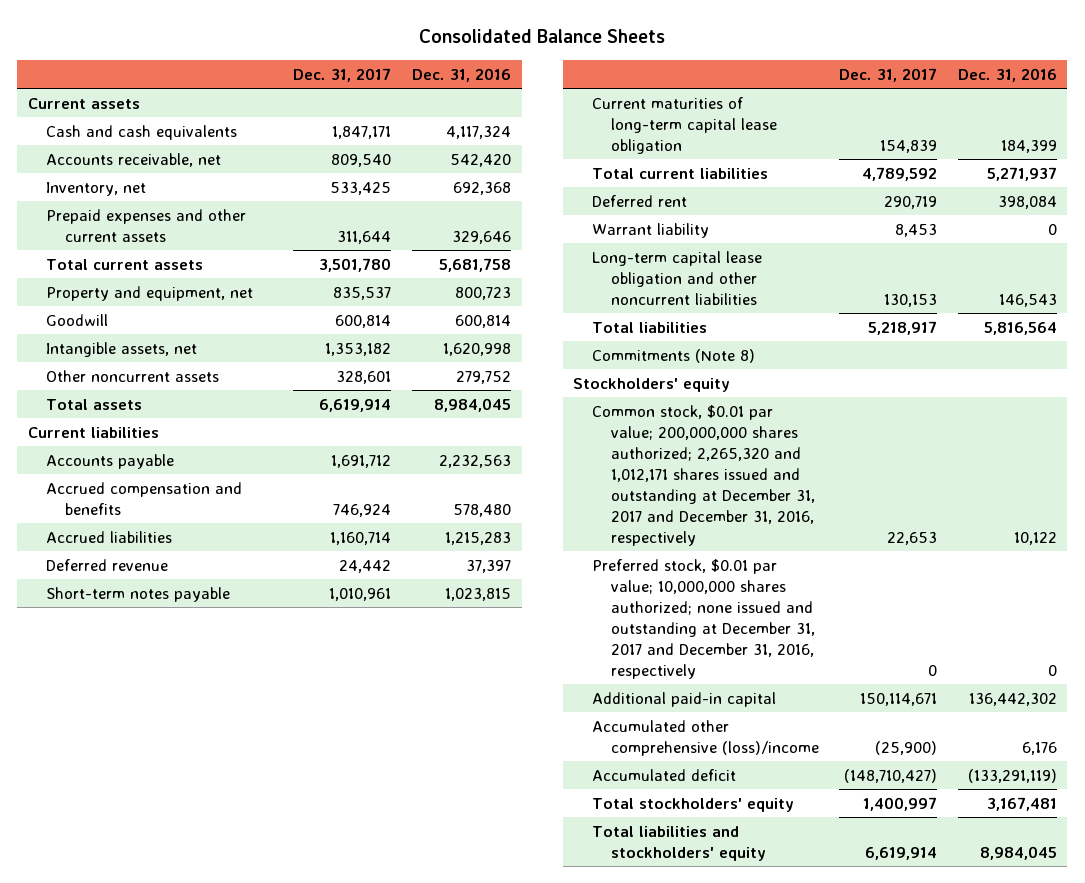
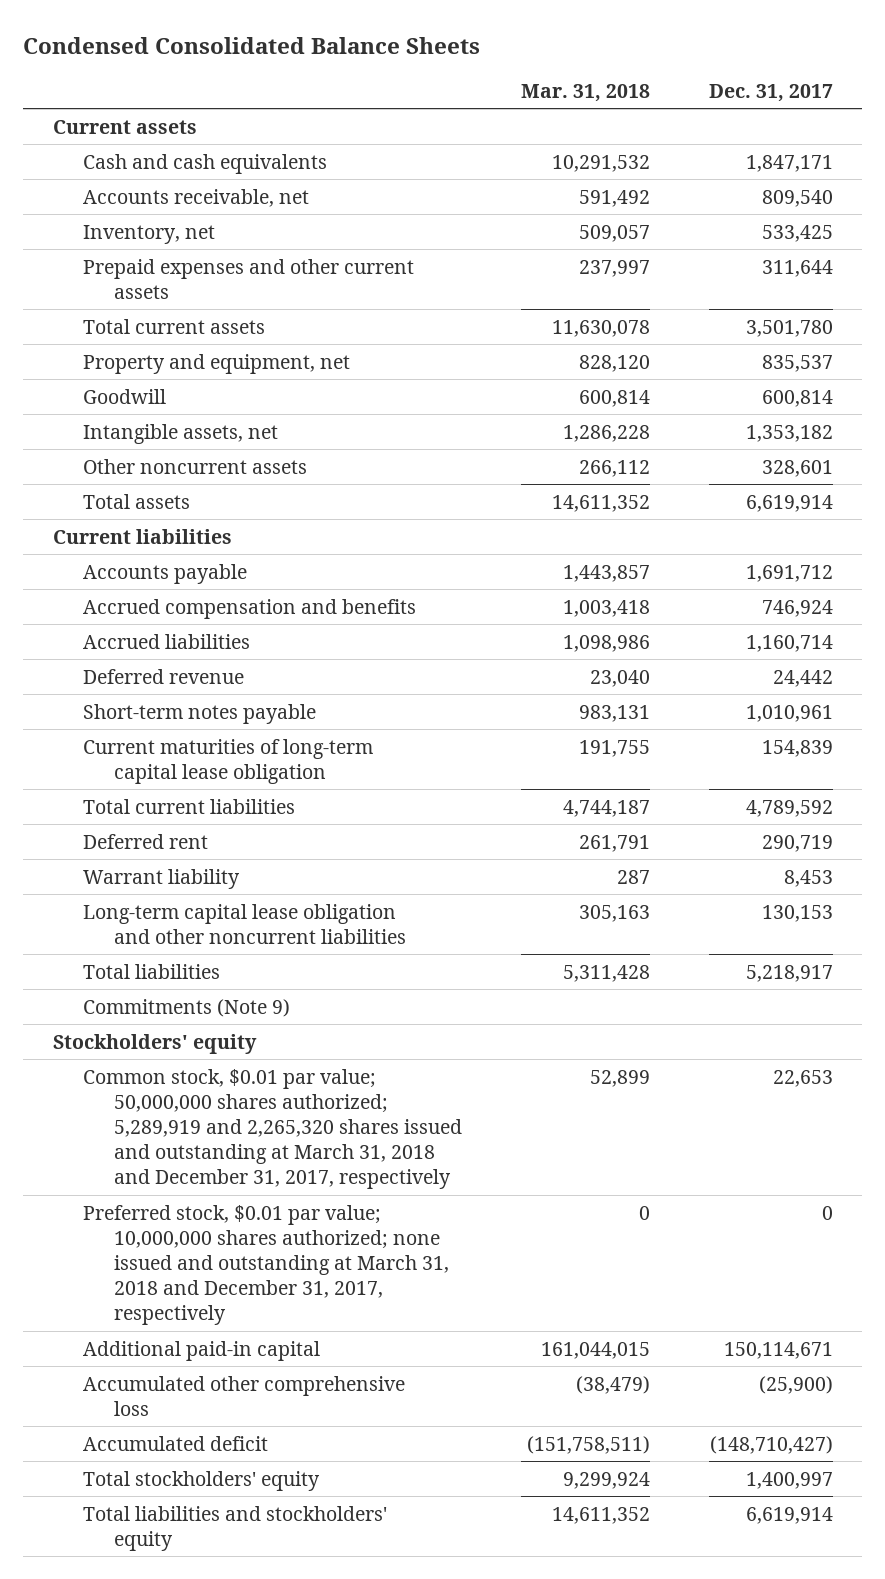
[419,29,666,44] Consolidated Balance Sheets -> [23,36,481,54] Condensed Consolidated Balance Sheets
[412,67,512,82] Dec. 31, 2016 -> none
none -> [521,83,651,102] Mar. 31, 2018
[592,348,756,363] Commitments (Note 8) -> [83,998,291,1017] Commitments (Note 9)
[592,404,815,546] Common stock, $0.01 par value; 200,000,000 shares authorized; 2,265,320 and 1,012,171 shares issued and outstanding at December 31, 2017 and December 31, 2016, respectively -> [83,1068,463,1190] Common stock, $0.01 par value; 50,000,000 shares authorized; 5,289,919 and 2,265,320 shares issued and outstanding at March 31, 2018 and December 31, 2017, respectively
[592,558,815,679] Preferred stock, $0.01 par value; 10,000,000 shares authorized; none issued and outstanding at December 31, 2017 and December 31, 2016, respectively -> [83,1204,450,1326] Preferred stock, $0.01 par value; 10,000,000 shares authorized; none issued and outstanding at March 31, 2018 and December 31, 2017, respectively
[592,719,819,756] Accumulated other comprehensive (loss)/income -> [83,1375,406,1416] Accumulated other comprehensive loss

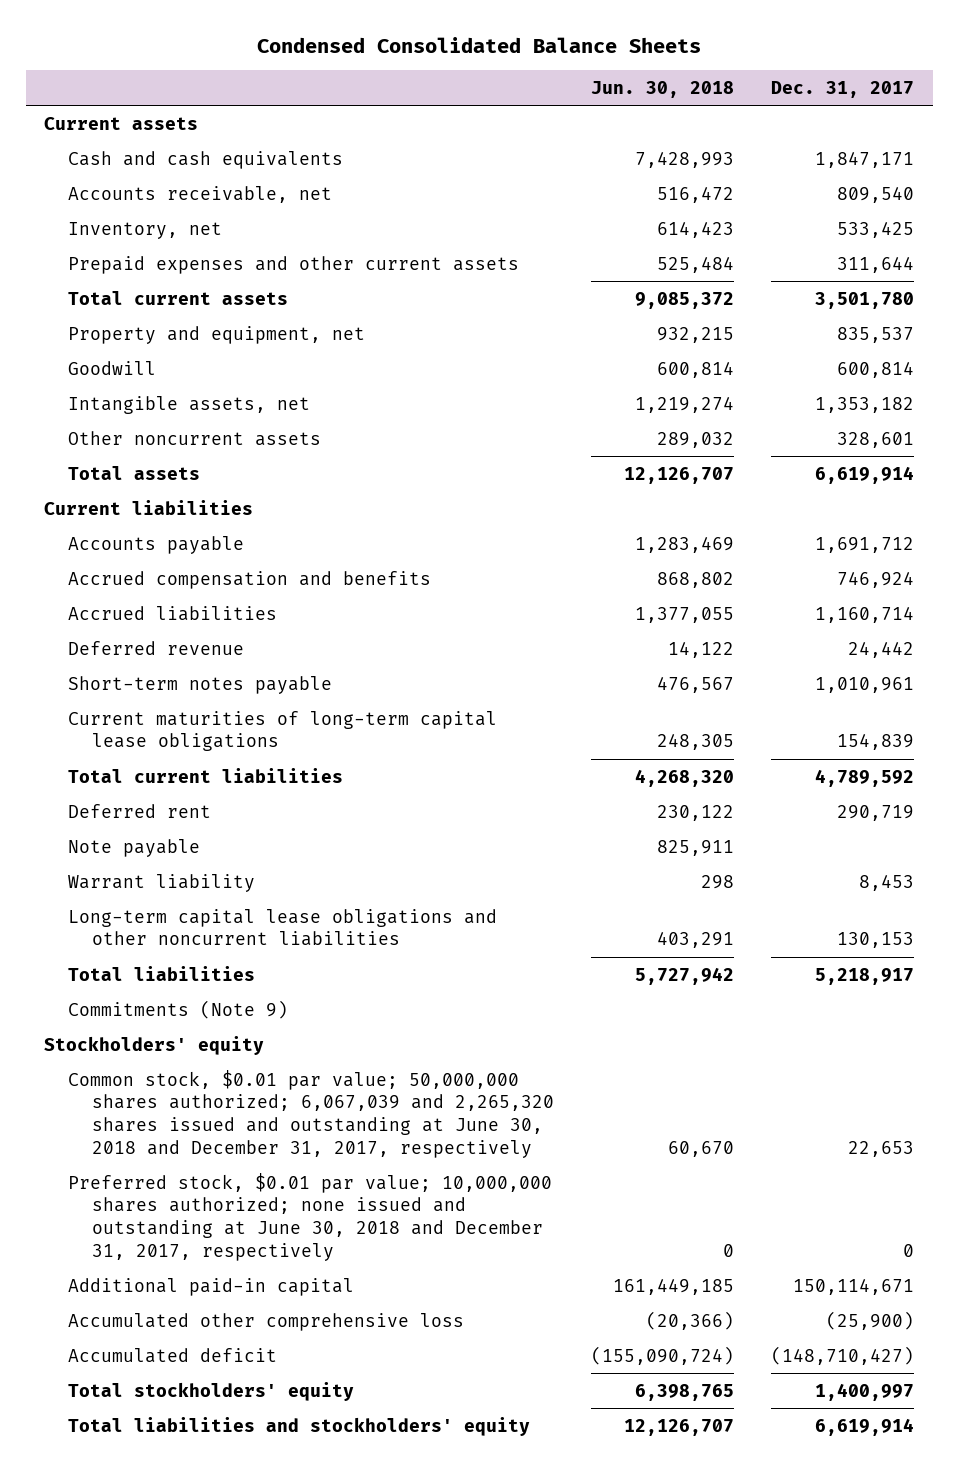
[521,83,651,102] Mar. 31, 2018 -> none
none -> [591,80,735,98] Jun. 30, 2018
[83,738,374,784] Current maturities of long-term capital lease obligation -> [68,710,498,752] Current maturities of long-term capital lease obligations
none -> [68,838,201,857] Note payable
[83,903,407,944] Long-term capital lease obligation and other noncurrent liabilities -> [68,908,498,947] Long-term capital lease obligations and other noncurrent liabilities
[83,1068,463,1190] Common stock, $0.01 par value; 50,000,000 shares authorized; 5,289,919 and 2,265,320 shares issued and outstanding at March 31, 2018 and December 31, 2017, respectively -> [68,1069,555,1158] Common stock, $0.01 par value; 50,000,000 shares authorized; 6,067,039 and 2,265,320 shares issued and outstanding at June 30, 2018 and December 31, 2017, respectively
[83,1204,450,1326] Preferred stock, $0.01 par value; 10,000,000 shares authorized; none issued and outstanding at March 31, 2018 and December 31, 2017, respectively -> [68,1172,553,1261] Preferred stock, $0.01 par value; 10,000,000 shares authorized; none issued and outstanding at June 30, 2018 and December 31, 2017, respectively

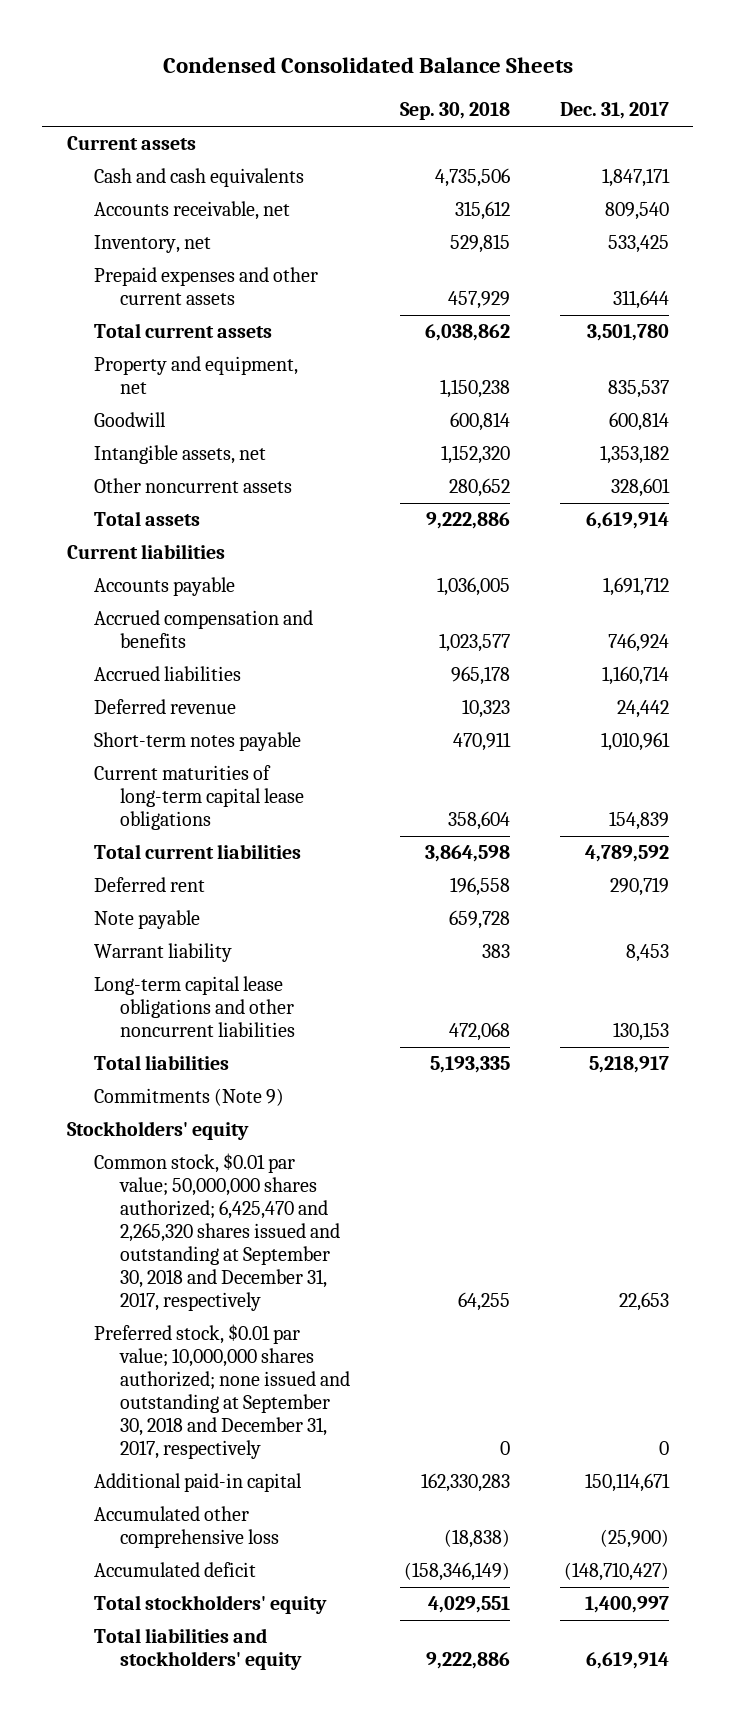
[591,80,735,98] Jun. 30, 2018 -> none
none -> [399,102,510,121] Sep. 30, 2018
[68,1069,555,1158] Common stock, $0.01 par value; 50,000,000 shares authorized; 6,067,039 and 2,265,320 shares issued and outstanding at June 30, 2018 and December 31, 2017, respectively -> [93,1153,341,1311] Common stock, $0.01 par value; 50,000,000 shares authorized; 6,425,470 and 2,265,320 shares issued and outstanding at September 30, 2018 and December 31, 2017, respectively
[68,1172,553,1261] Preferred stock, $0.01 par value; 10,000,000 shares authorized; none issued and outstanding at June 30, 2018 and December 31, 2017, respectively -> [93,1324,351,1459] Preferred stock, $0.01 par value; 10,000,000 shares authorized; none issued and outstanding at September 30, 2018 and December 31, 2017, respectively

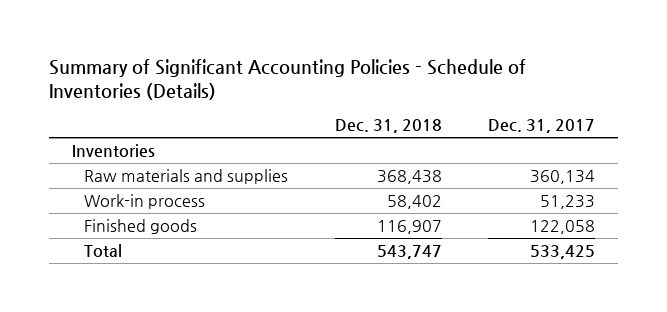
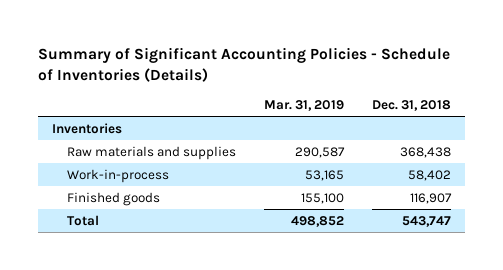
[488,119,596,134] Dec. 31, 2017 -> none
none -> [264,100,345,112] Mar. 31, 2019
[84,193,206,209] Work-in process -> [67,168,170,183] Work-in-process

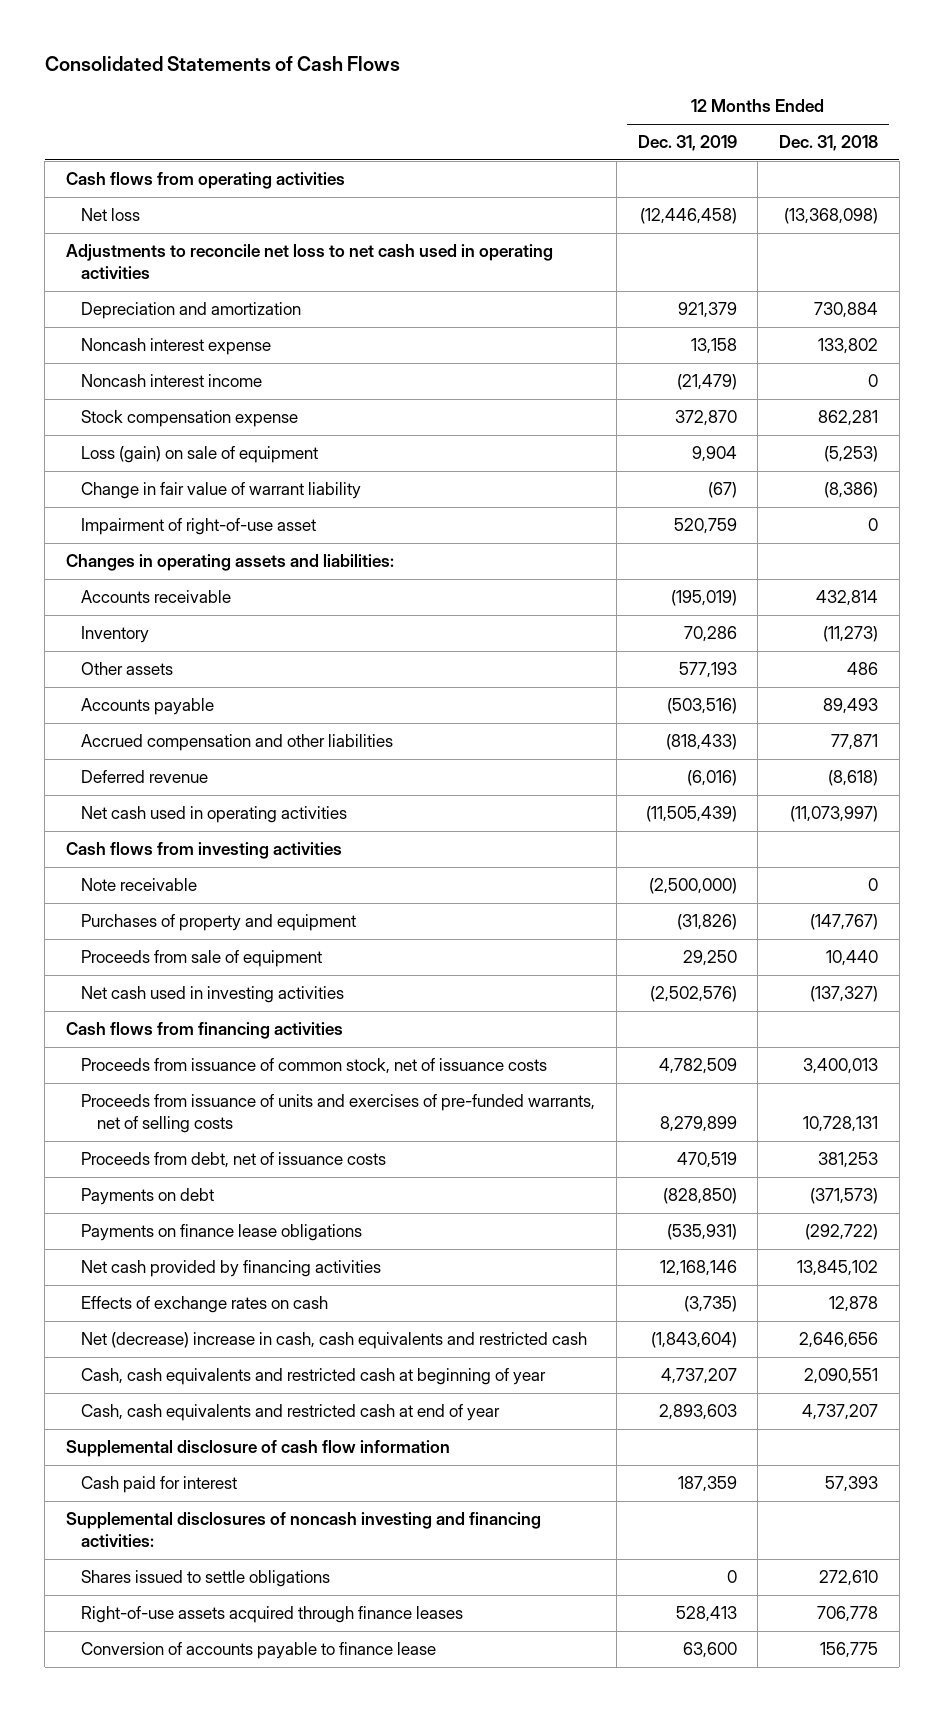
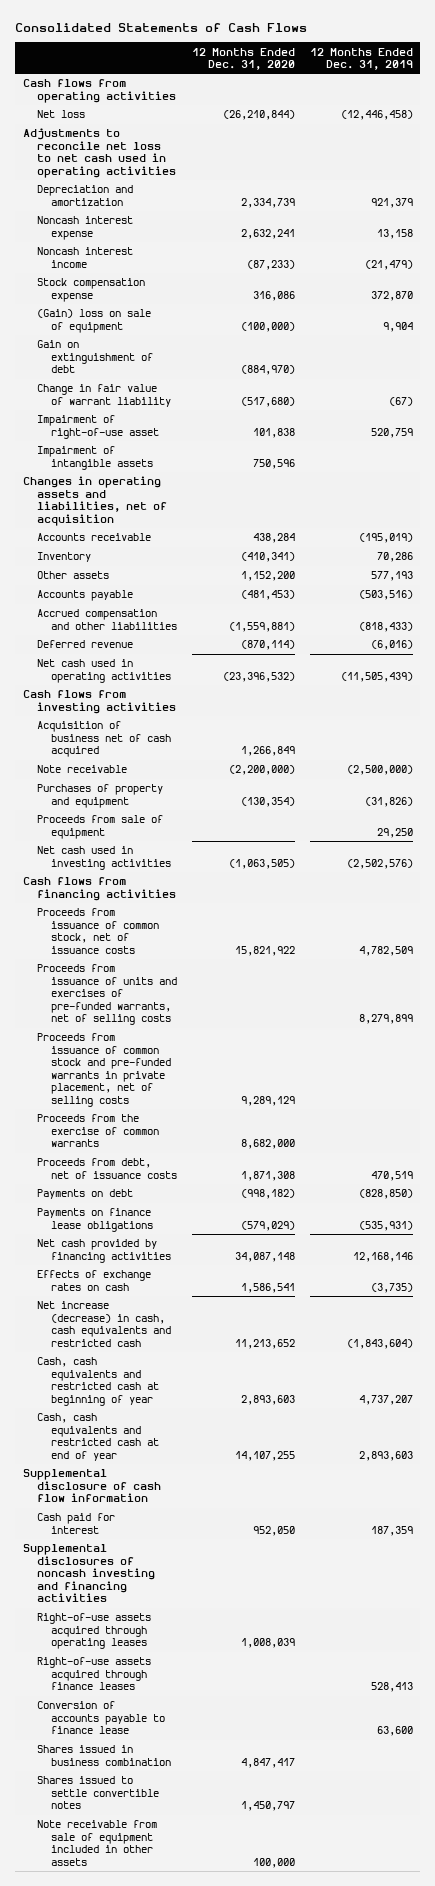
[779,135,879,152] Dec. 31, 2018 -> none
none -> [191,47,295,71] 12 Months Ended Dec. 31, 2020
[81,446,319,464] Loss (gain) on sale of equipment -> [36,309,151,333] (Gain) loss on sale of equipment
none -> [36,340,154,374] Gain on extinguishment of debt
none -> [36,446,154,470] Impairment of intangible assets
[66,554,395,572] Changes in operating assets and liabilities: -> [22,476,167,526] Changes in operating assets and liabilities, net of acquisition
none -> [36,721,172,758] Acquisition of business net of cash acquired
none -> [36,1033,172,1108] Proceeds from issuance of common stock and pre-funded warrants in private placement, net of selling costs
none -> [36,1114,160,1148] Proceeds from the exercise of common warrants
[81,1332,588,1350] Net (decrease) increase in cash, cash equivalents and restricted cash -> [36,1301,172,1347] Net increase (decrease) in cash, cash equivalents and restricted cash
[81,1570,331,1588] Shares issued to settle obligations -> none
[66,1512,542,1547] Supplemental disclosures of noncash investing and financing activities: -> [22,1544,155,1603] Supplemental disclosures of noncash investing and financing activities
none -> [36,1613,151,1650] Right-of-use assets acquired through operating leases
none -> [36,1745,172,1766] Shares issued in business combination
none -> [36,1776,160,1810] Shares issued to settle convertible notes
none -> [36,1820,157,1866] Note receivable from sale of equipment included in other assets

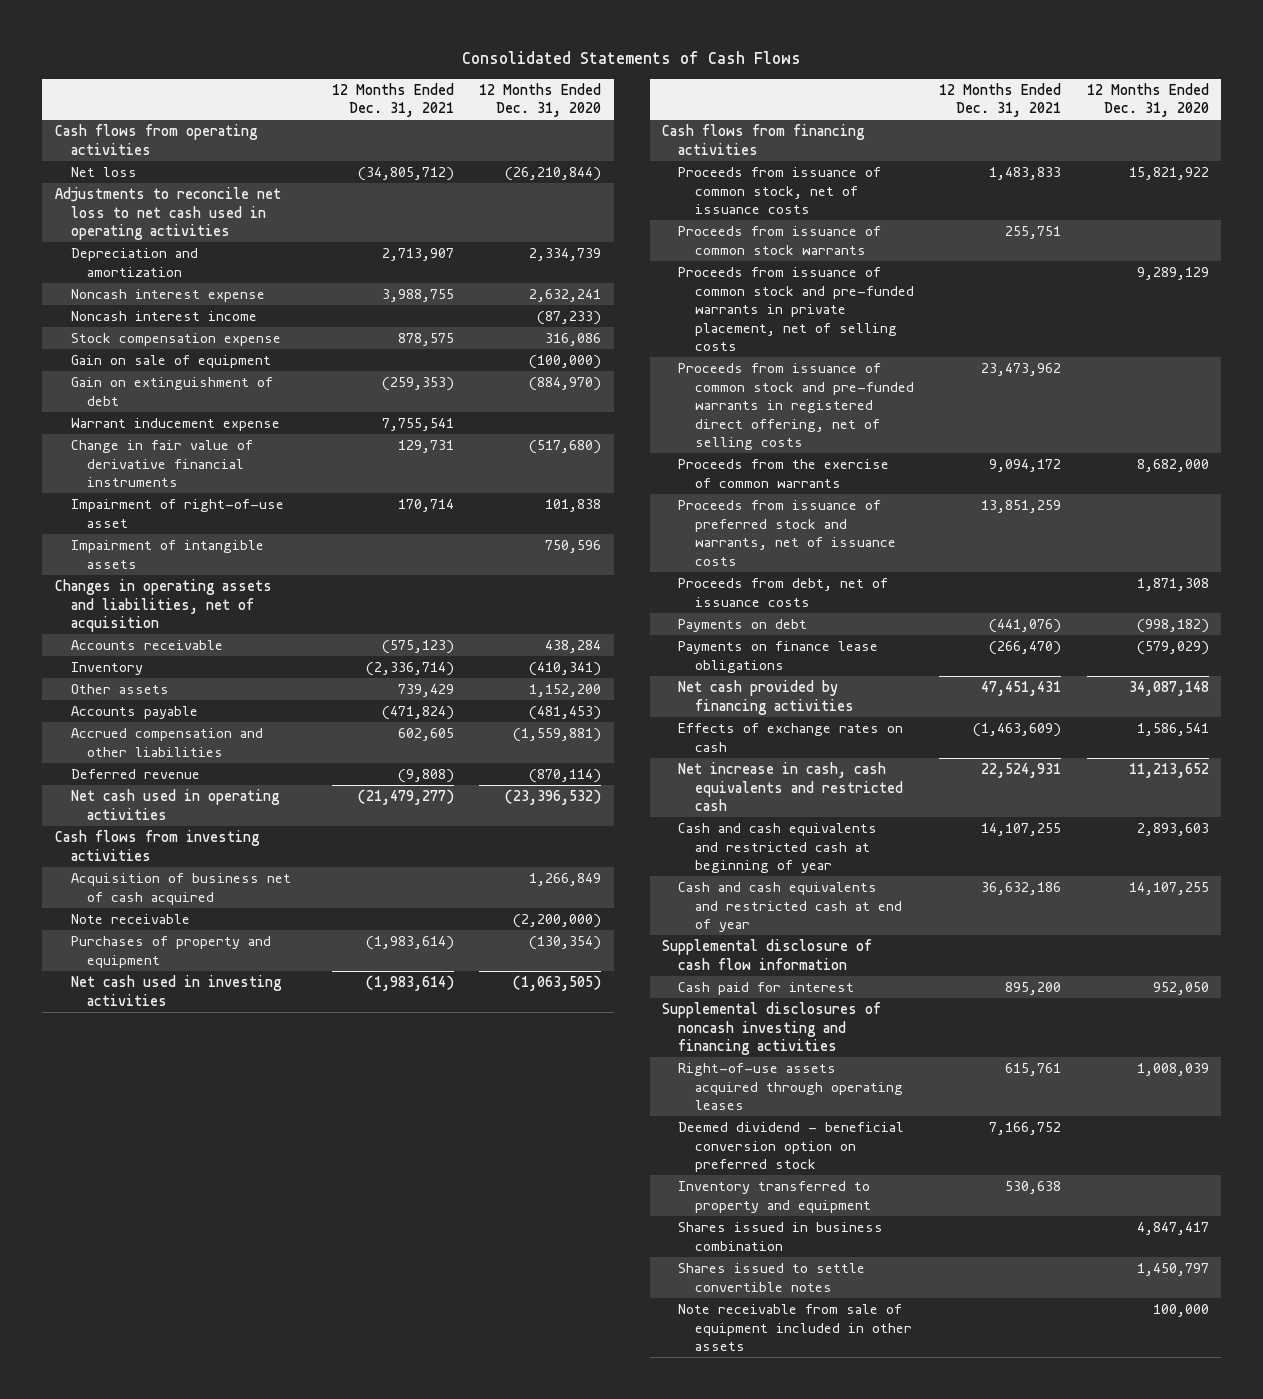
[309,47,413,71] 12 Months Ended Dec. 31, 2019 -> none
none -> [331,82,454,118] 12 Months Ended Dec. 31, 2021
[36,309,151,333] (Gain) loss on sale of equipment -> [70,355,271,369] Gain on sale of equipment
none -> [70,418,280,432] Warrant inducement expense
[36,384,172,407] Change in fair value of warrant liability -> [70,440,253,488] Change in fair value of derivative financial instruments
[36,815,163,839] Proceeds from sale of equipment -> none
[36,964,178,1026] Proceeds from issuance of units and exercises of pre-funded warrants, net of selling costs -> none
none -> [678,226,882,255] Proceeds from issuance of common stock warrants
none -> [678,363,914,451] Proceeds from issuance of common stock and pre-funded warrants in registered direct offering, net of selling costs
none -> [678,500,896,566] Proceeds from issuance of preferred stock and warrants, net of issuance costs
[36,1301,172,1347] Net increase (decrease) in cash, cash equivalents and restricted cash -> [678,762,903,812] Net increase in cash, cash equivalents and restricted cash
[36,1357,160,1406] Cash, cash equivalents and restricted cash at beginning of year -> [678,823,878,874] Cash and cash equivalents and restricted cash at beginning of year
[36,1413,160,1461] Cash, cash equivalents and restricted cash at end of year -> [678,882,902,933] Cash and cash equivalents and restricted cash at end of year
[36,1657,151,1691] Right-of-use assets acquired through finance leases -> none
[36,1701,166,1735] Conversion of accounts payable to finance lease -> none
none -> [678,1122,905,1173] Deemed dividend - beneficial conversion option on preferred stock
none -> [678,1181,871,1213] Inventory transferred to property and equipment

